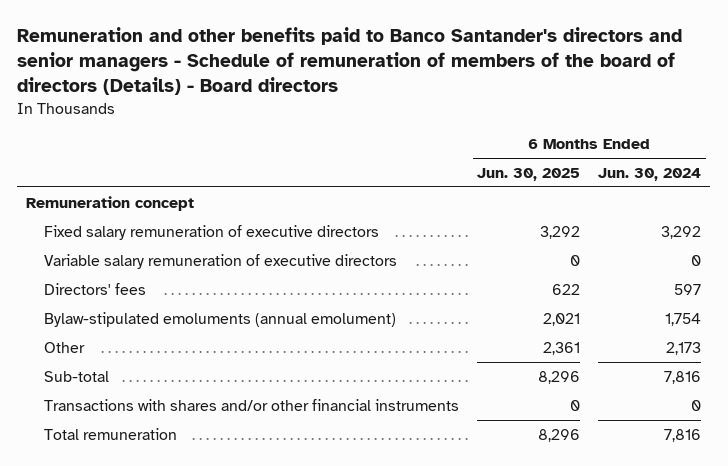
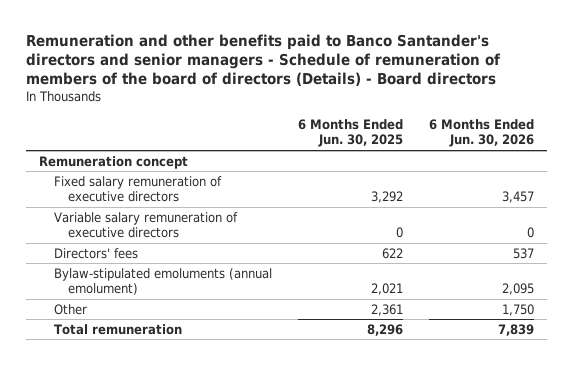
[598,167,702,181] Jun. 30, 2024 -> none
none -> [429,118,535,148] 6 Months Ended Jun. 30, 2026
[44,370,110,382] Sub-total -> none
[44,398,460,411] Transactions with shares and/or other financial instruments -> none

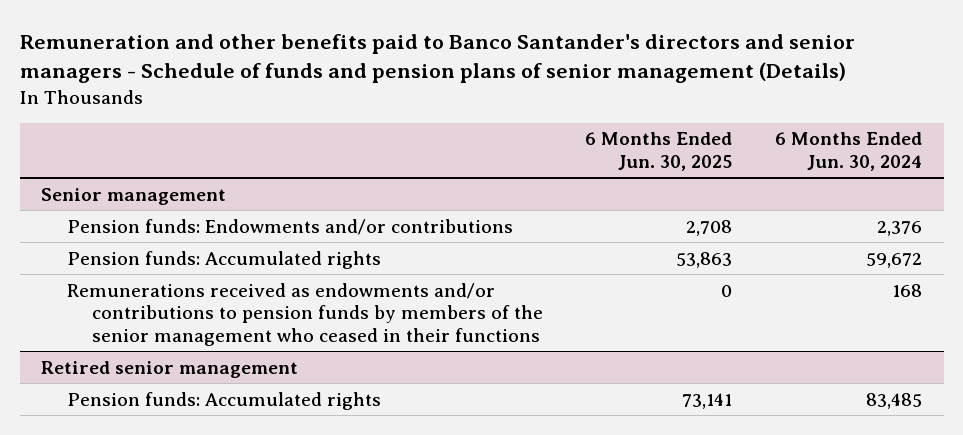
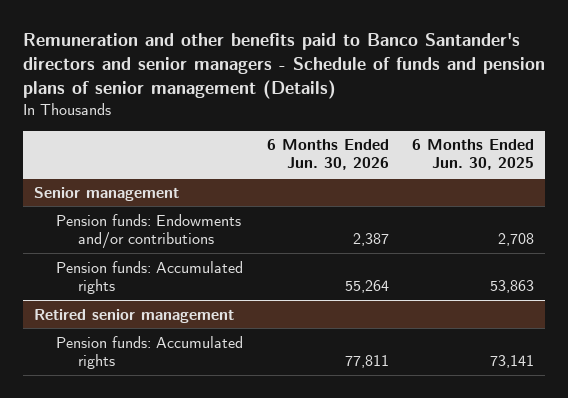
[775,132,923,171] 6 Months Ended Jun. 30, 2024 -> none
none -> [266,139,389,171] 6 Months Ended Jun. 30, 2026
[66,282,543,346] Remunerations received as endowments and/or contributions to pension funds by members of the senior management who ceased in their functions -> none

